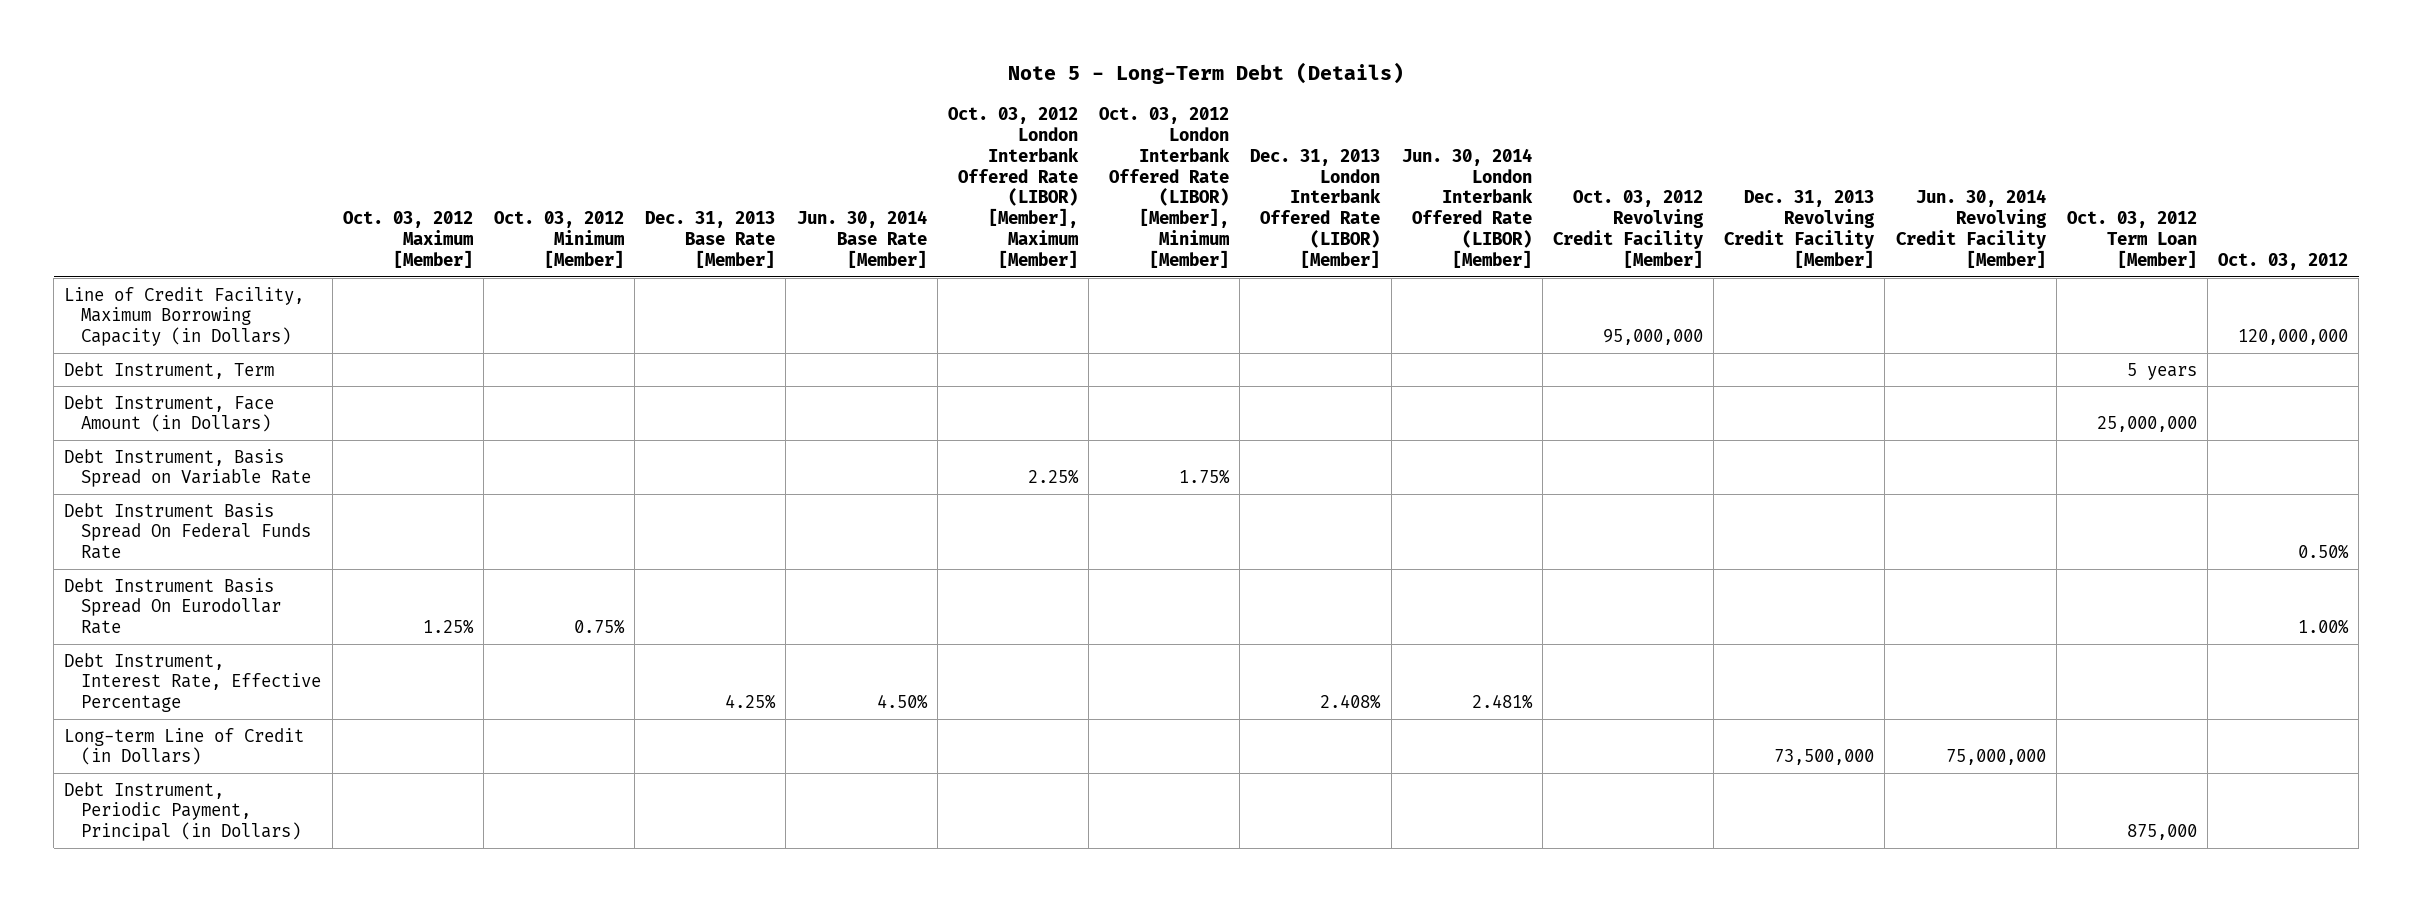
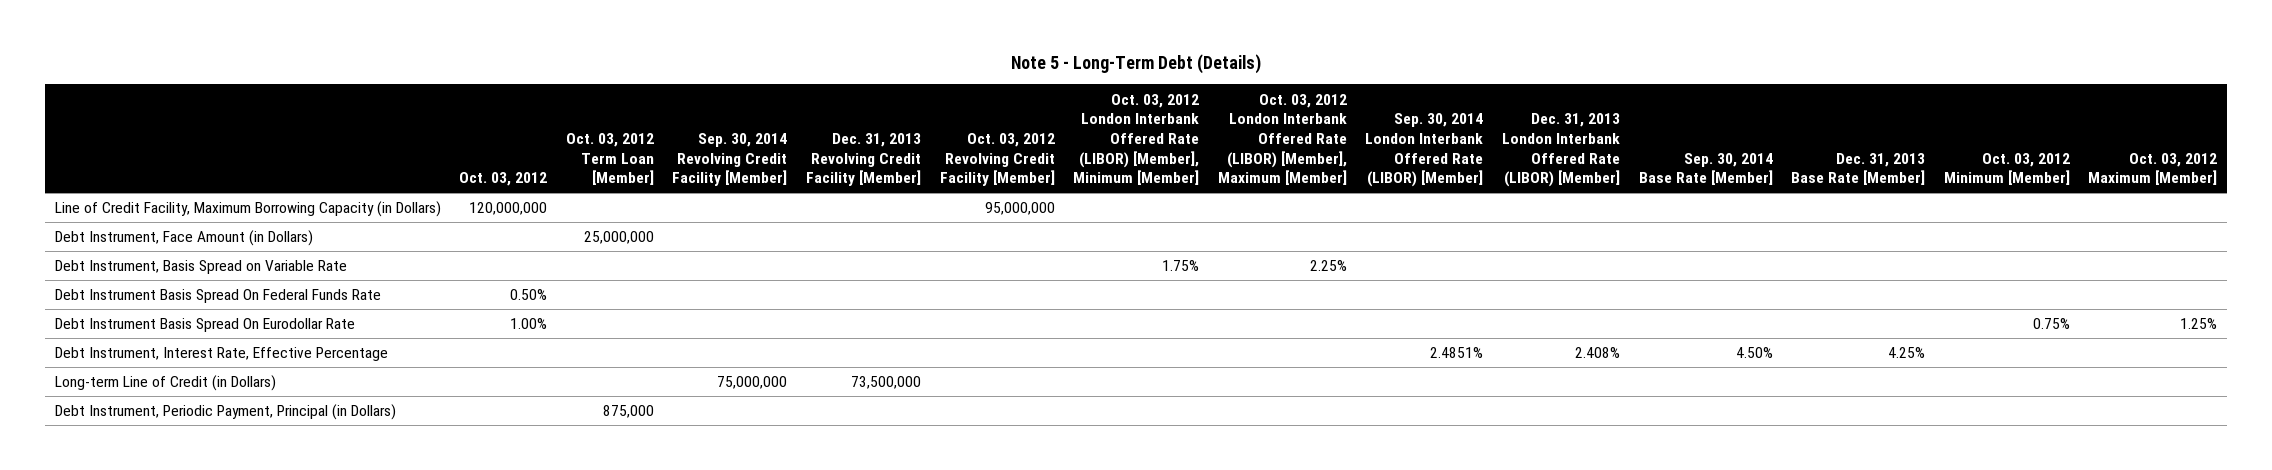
[796,210,927,269] Jun. 30, 2014 Base Rate [Member] -> none
[1401,147,1533,269] Jun. 30, 2014 London Interbank Offered Rate (LIBOR) [Member] -> none
[1895,189,2047,269] Jun. 30, 2014 Revolving Credit Facility [Member] -> none
none -> [672,132,788,187] Sep. 30, 2014 Revolving Credit Facility [Member]
none -> [1365,113,1484,188] Sep. 30, 2014 London Interbank Offered Rate (LIBOR) [Member]
none -> [1638,152,1773,186] Sep. 30, 2014 Base Rate [Member]
[64,361,275,379] Debt Instrument, Term -> none

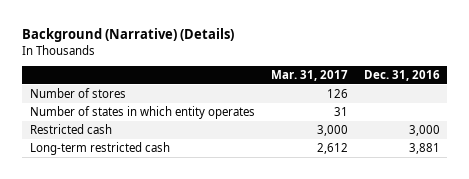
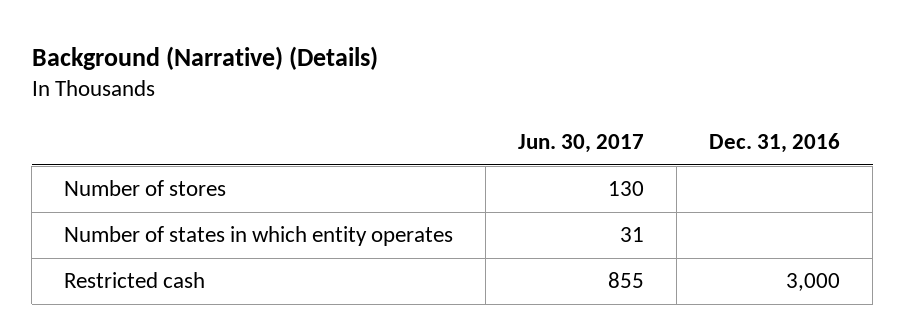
[270,70,348,82] Mar. 31, 2017 -> none
none -> [518,133,645,153] Jun. 30, 2017
[29,141,170,155] Long-term restricted cash -> none

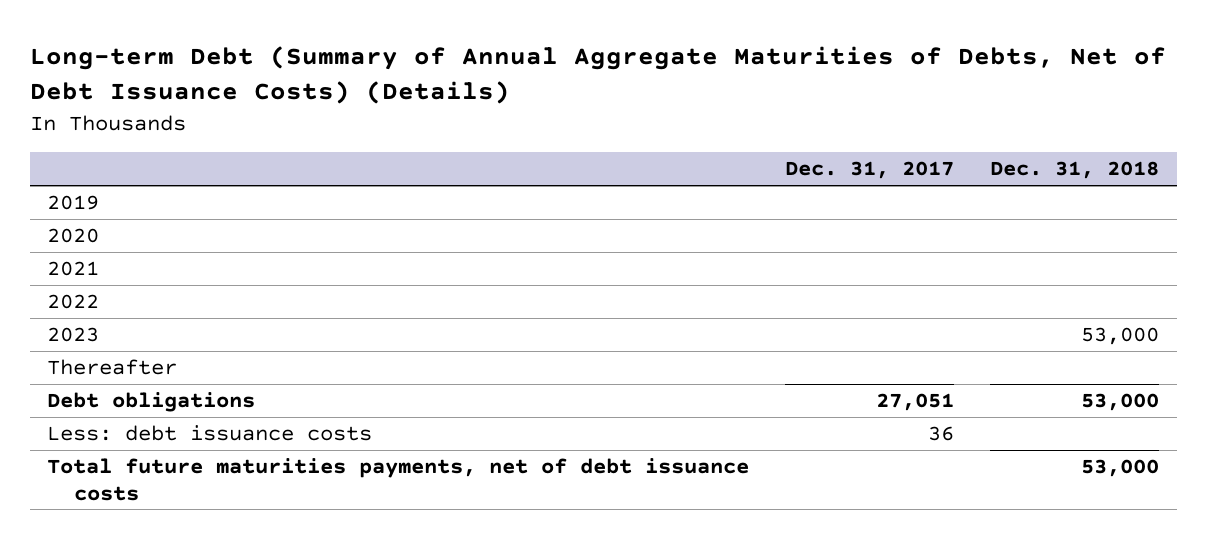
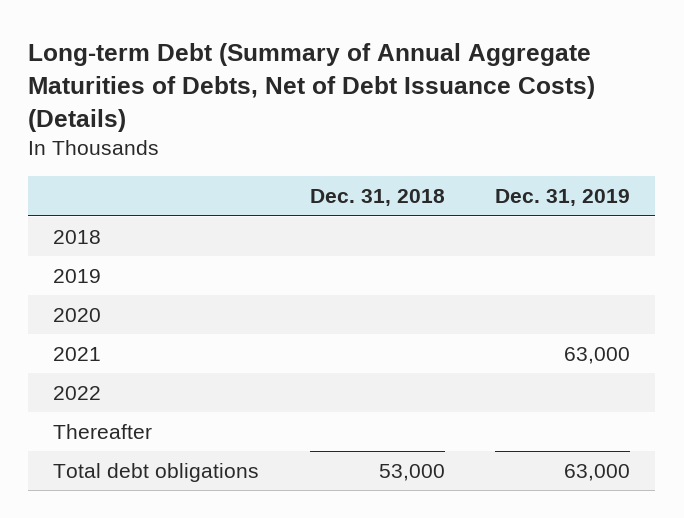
[785,161,955,180] Dec. 31, 2017 -> none
none -> [495,189,631,207] Dec. 31, 2019
none -> [53,230,102,245] 2018
[47,327,100,343] 2023 -> none
[47,392,256,413] Debt obligations -> none
[47,425,373,442] Less: debt issuance costs -> none
[47,458,750,501] Total future maturities payments, net of debt issuance costs -> [53,463,260,483] Total debt obligations

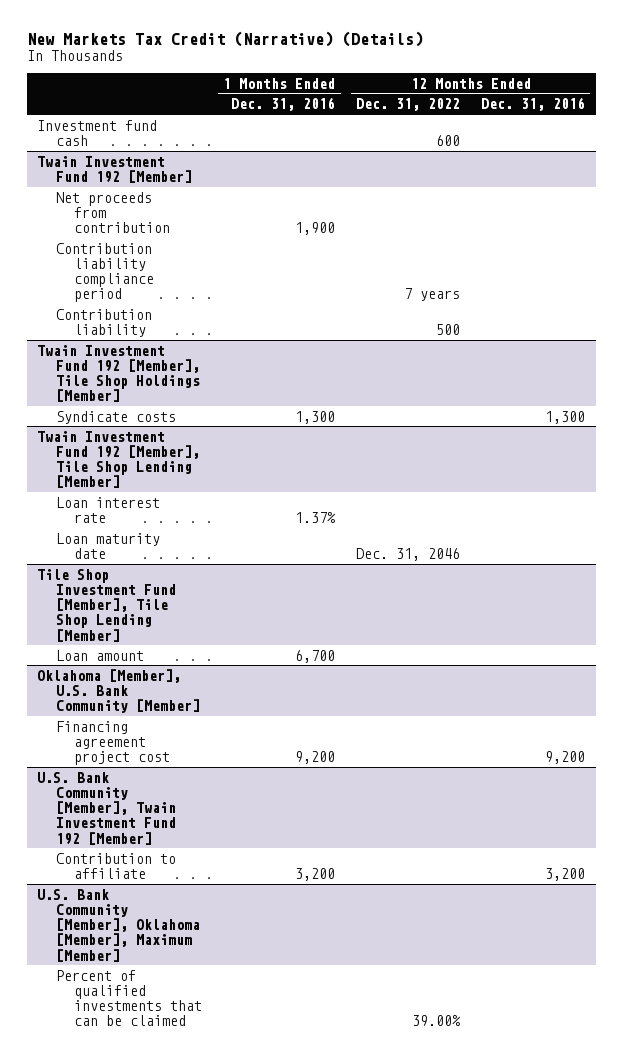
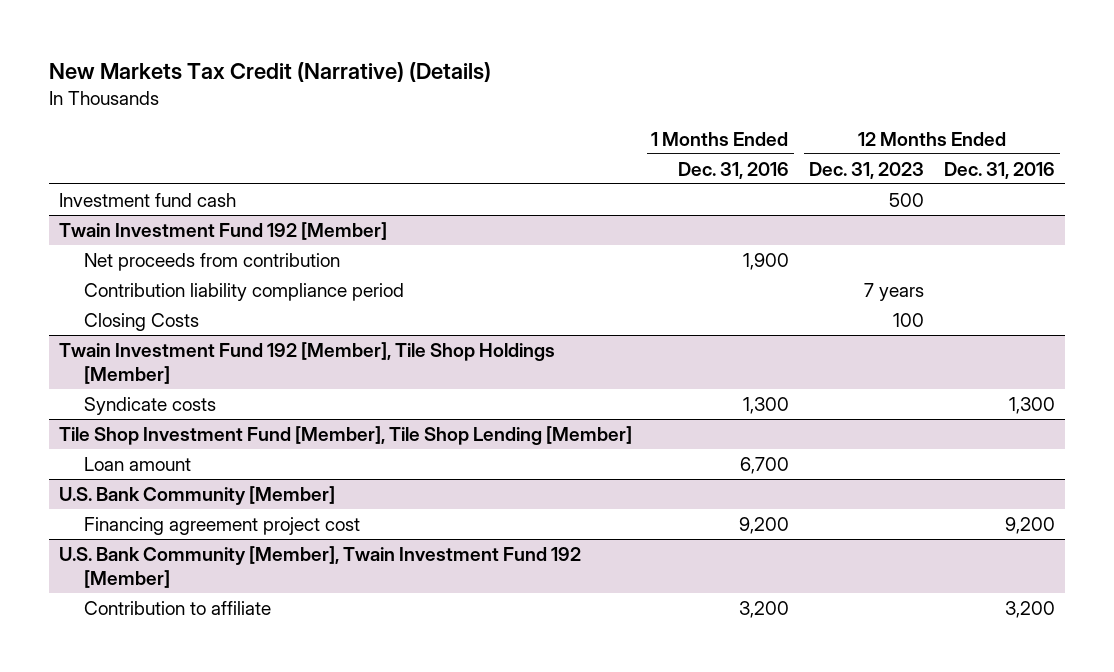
[356,98,461,112] Dec. 31, 2022 -> none
none -> [808,161,924,179] Dec. 31, 2023
[55,308,152,337] Contribution liability -> none
none -> [84,312,200,331] Closing Costs
[37,430,200,489] Twain Investment Fund 192 [Member], Tile Shop Lending [Member] -> none
[55,496,160,523] Loan interest rate -> none
[55,532,160,559] Loan maturity date -> none
[37,668,200,714] Oklahoma [Member], U.S. Bank Community [Member] -> [59,485,336,505] U.S. Bank Community [Member]
[37,888,200,962] U.S. Bank Community [Member], Oklahoma [Member], Maximum [Member] -> none
[55,969,203,1027] Percent of qualified investments that can be claimed -> none

